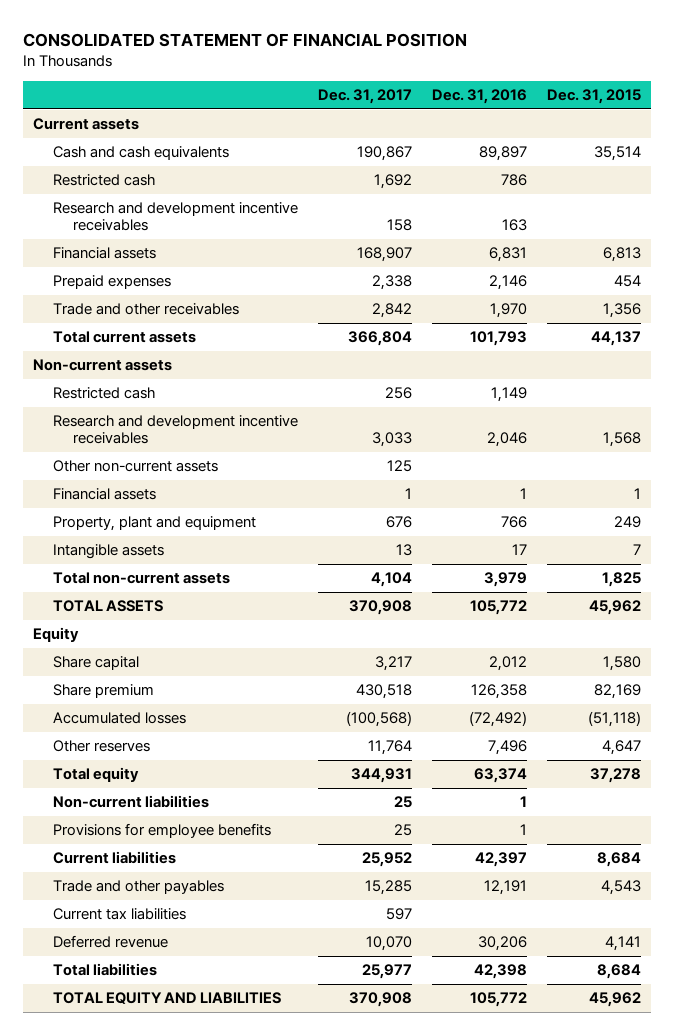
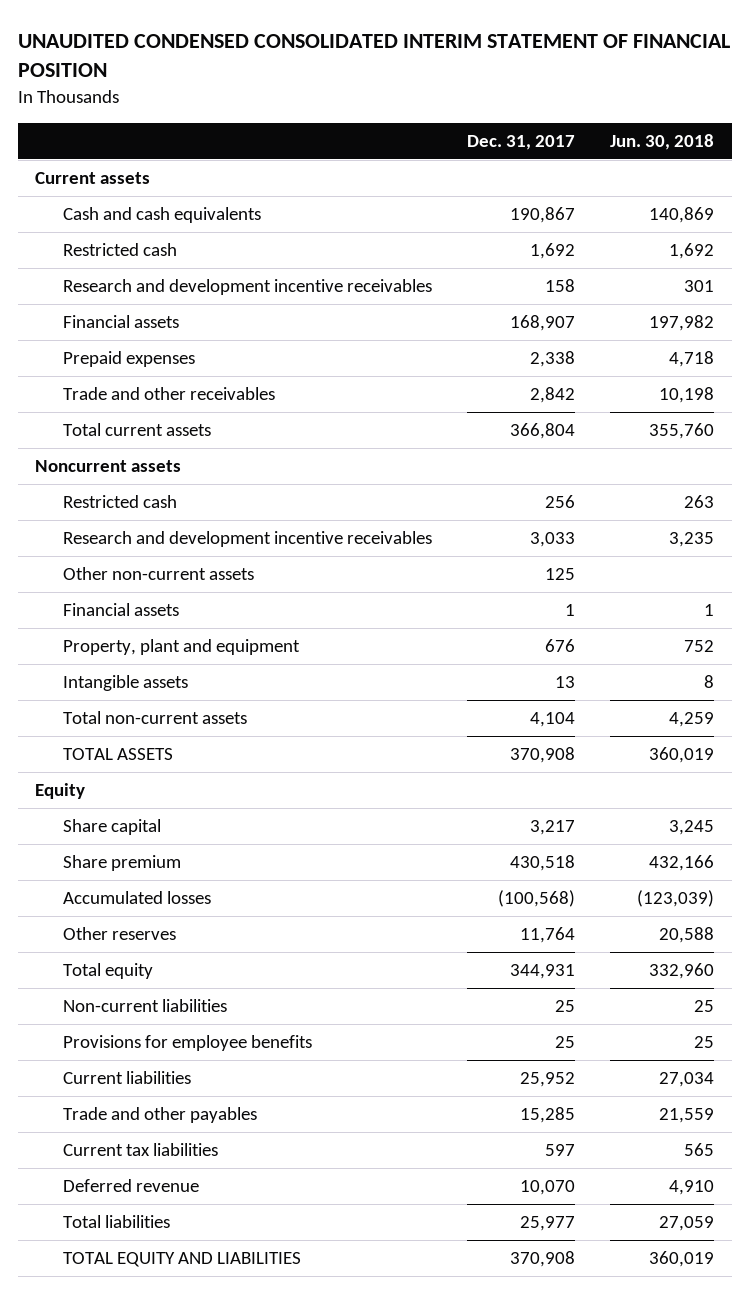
[22,33,467,48] CONSOLIDATED STATEMENT OF FINANCIAL POSITION -> [17,33,730,78] UNAUDITED CONDENSED CONSOLIDATED INTERIM STATEMENT OF FINANCIAL POSITION
[431,89,527,105] Dec. 31, 2016 -> none
[546,89,641,105] Dec. 31, 2015 -> none
none -> [610,133,715,150] Jun. 30, 2018
[32,359,172,372] Non-current assets -> [35,460,182,473] Noncurrent assets

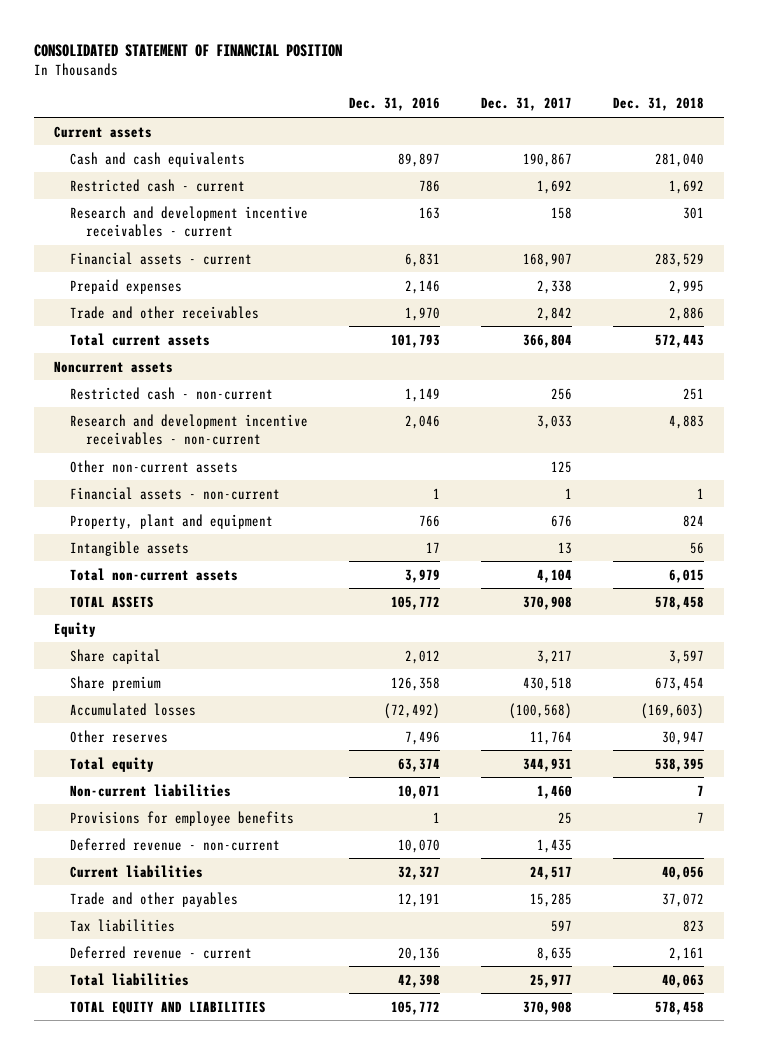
[17,33,730,78] UNAUDITED CONDENSED CONSOLIDATED INTERIM STATEMENT OF FINANCIAL POSITION -> [33,44,342,58] CONSOLIDATED STATEMENT OF FINANCIAL POSITION
[610,133,715,150] Jun. 30, 2018 -> none
none -> [348,97,440,112] Dec. 31, 2016
none -> [612,97,704,112] Dec. 31, 2018
[63,243,178,257] Restricted cash -> [70,178,246,192] Restricted cash - current
[63,279,433,296] Research and development incentive receivables -> [70,205,309,238] Research and development incentive receivables - current
[63,315,180,329] Financial assets -> [70,251,253,265] Financial assets - current
[63,495,178,509] Restricted cash -> [70,386,274,400] Restricted cash - non-current
[63,531,433,548] Research and development incentive receivables -> [70,413,309,446] Research and development incentive receivables - non-current
[63,603,180,617] Financial assets -> [70,486,281,500] Financial assets - non-current
[555,1000,576,1013] 25 -> [536,784,572,799] 1,460
none -> [70,837,281,851] Deferred revenue - non-current
[520,1072,576,1088] 25,952 -> [529,865,572,880] 24,517
[63,1143,219,1157] Current tax liabilities -> [70,918,176,932] Tax liabilities
[63,1179,200,1193] Deferred revenue -> [70,945,253,959] Deferred revenue - current
[520,1180,576,1196] 10,070 -> [536,946,572,961] 8,635

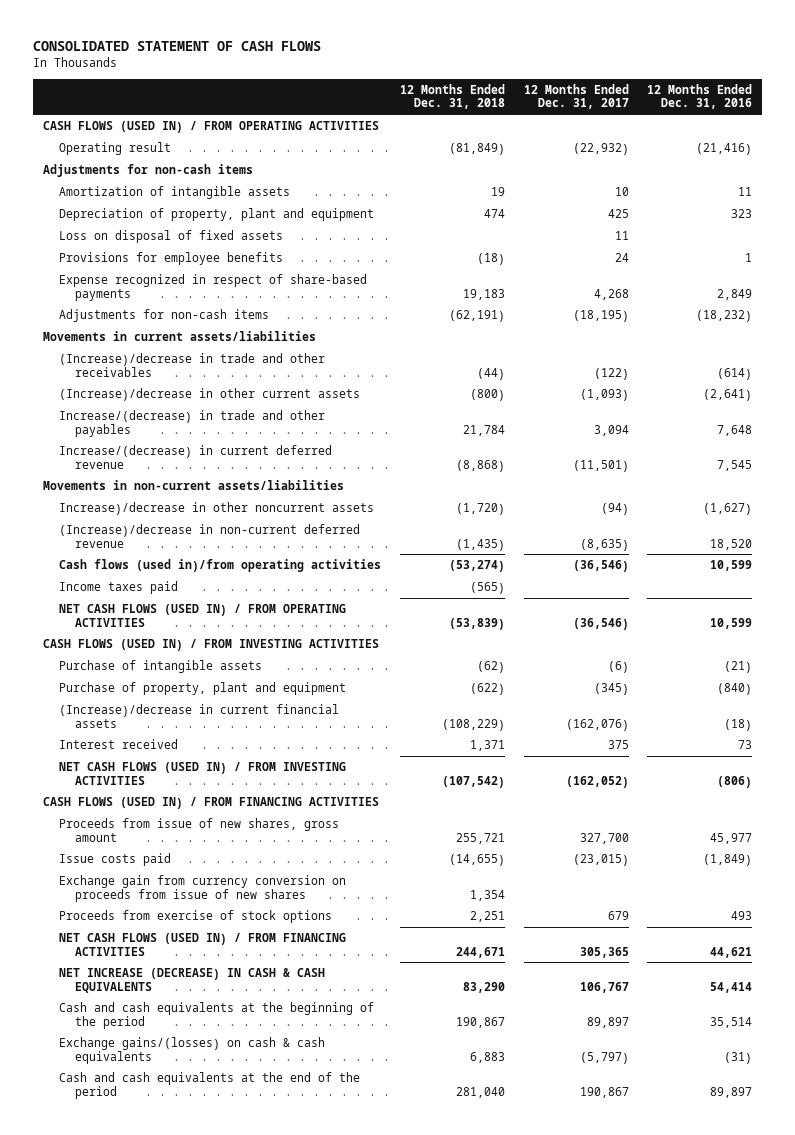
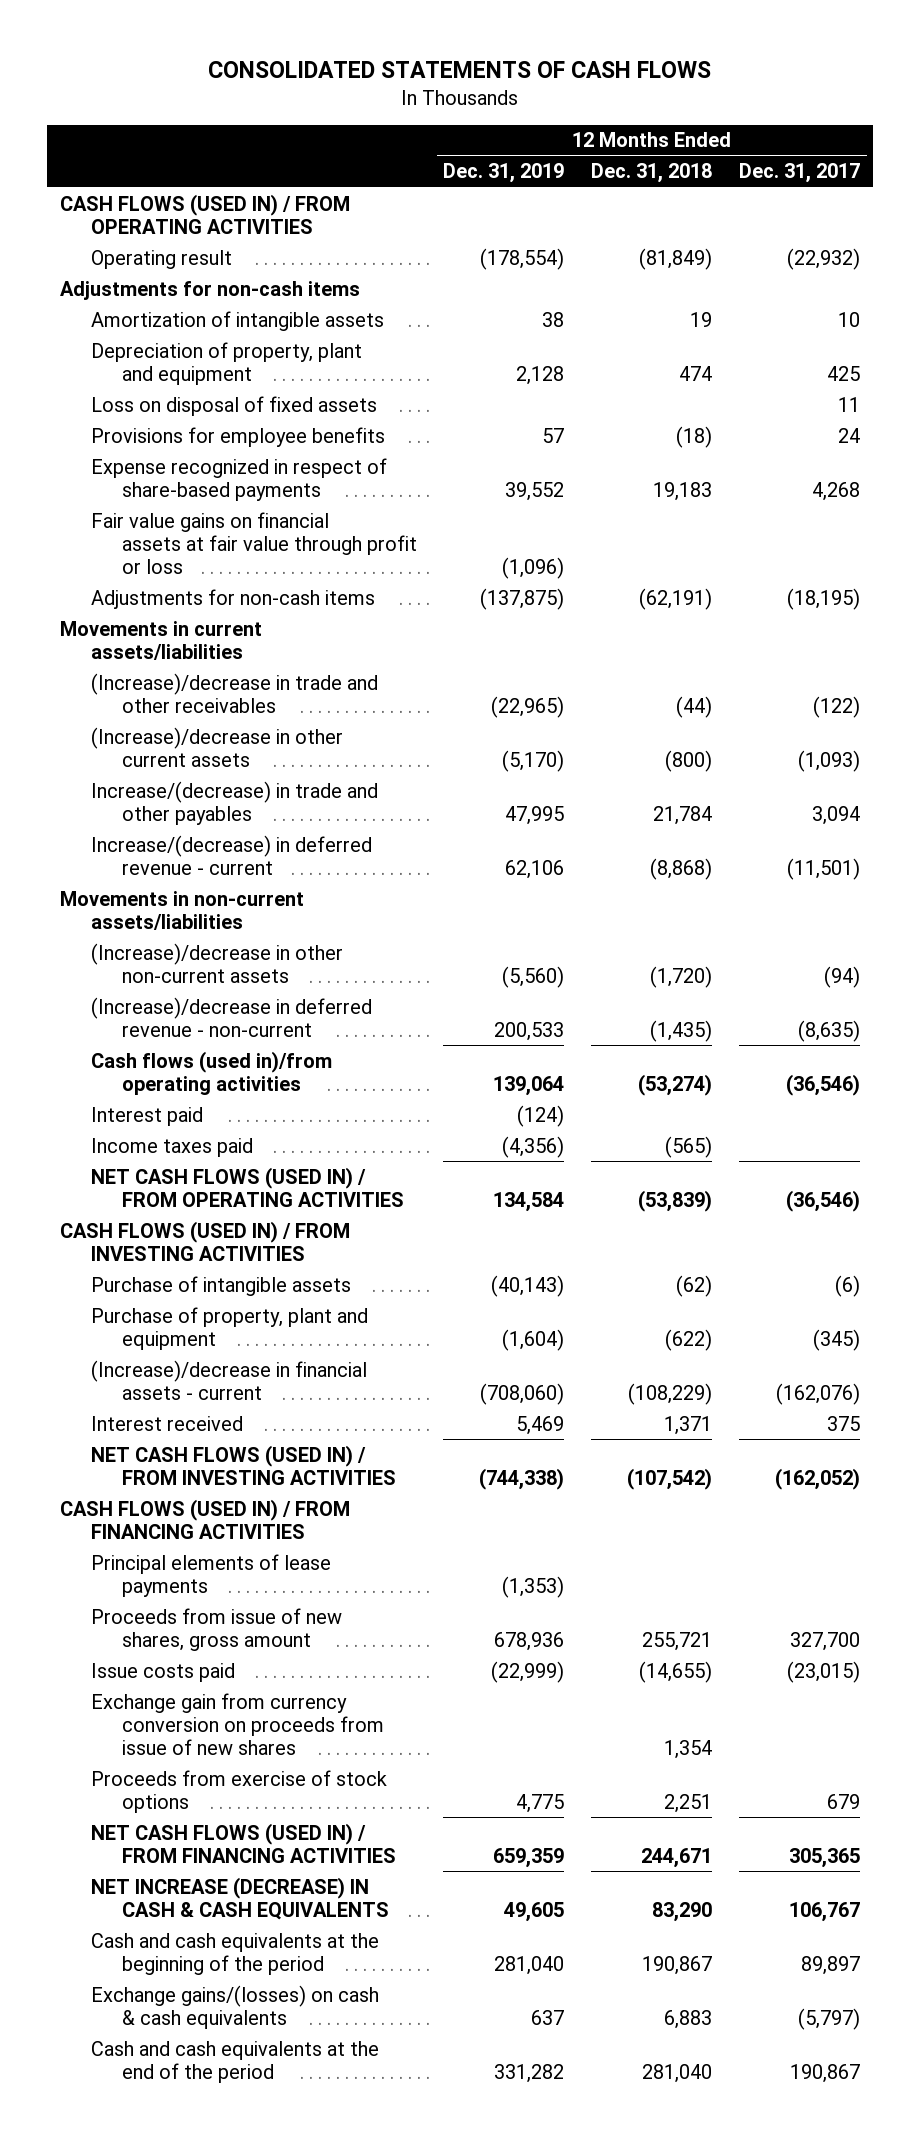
[33,41,322,52] CONSOLIDATED STATEMENT OF CASH FLOWS -> [208,60,712,78] CONSOLIDATED STATEMENTS OF CASH FLOWS
[647,83,753,110] 12 Months Ended Dec. 31, 2016 -> none
none -> [443,163,565,184] Dec. 31, 2019
none -> [90,511,417,574] Fair value gains on financial assets at fair value through profit or loss
[58,445,332,469] Increase/(decrease) in current deferred revenue -> [90,834,372,875] Increase/(decrease) in deferred revenue - current
[58,502,374,516] Increase)/decrease in other noncurrent assets -> [90,942,343,983] (Increase)/decrease in other non-current assets
[58,524,360,548] (Increase)/decrease in non-current deferred revenue -> [90,996,372,1037] (Increase)/decrease in deferred revenue - non-current
none -> [90,1106,203,1126] Interest paid
[58,704,339,728] (Increase)/decrease in current financial assets -> [90,1359,367,1400] (Increase)/decrease in financial assets - current
none -> [90,1553,331,1597] Principal elements of lease payments

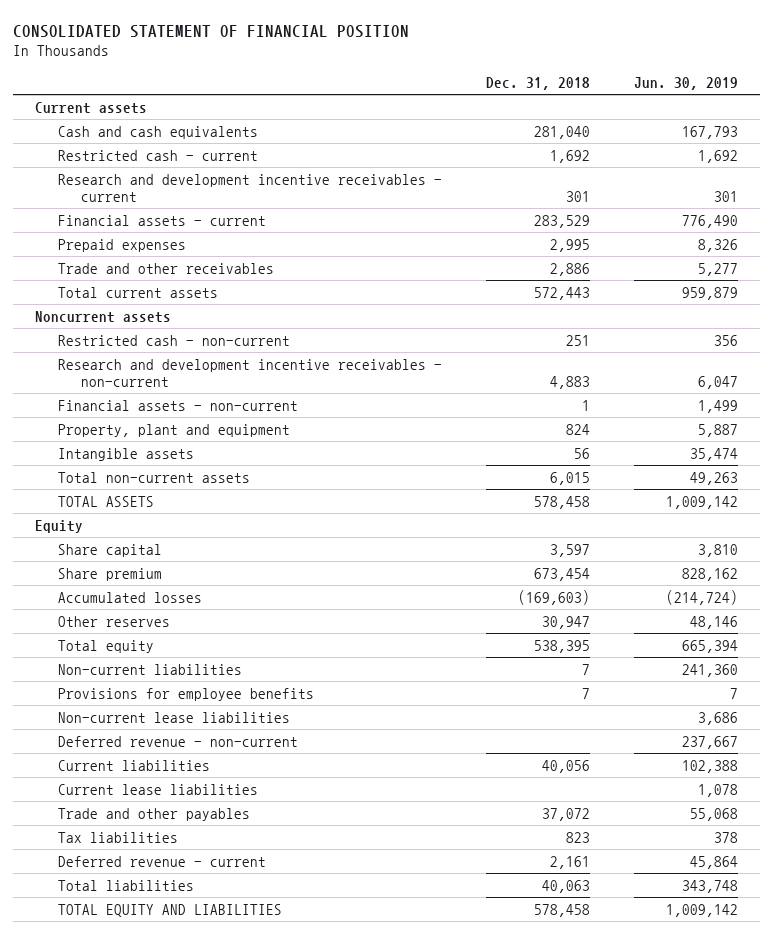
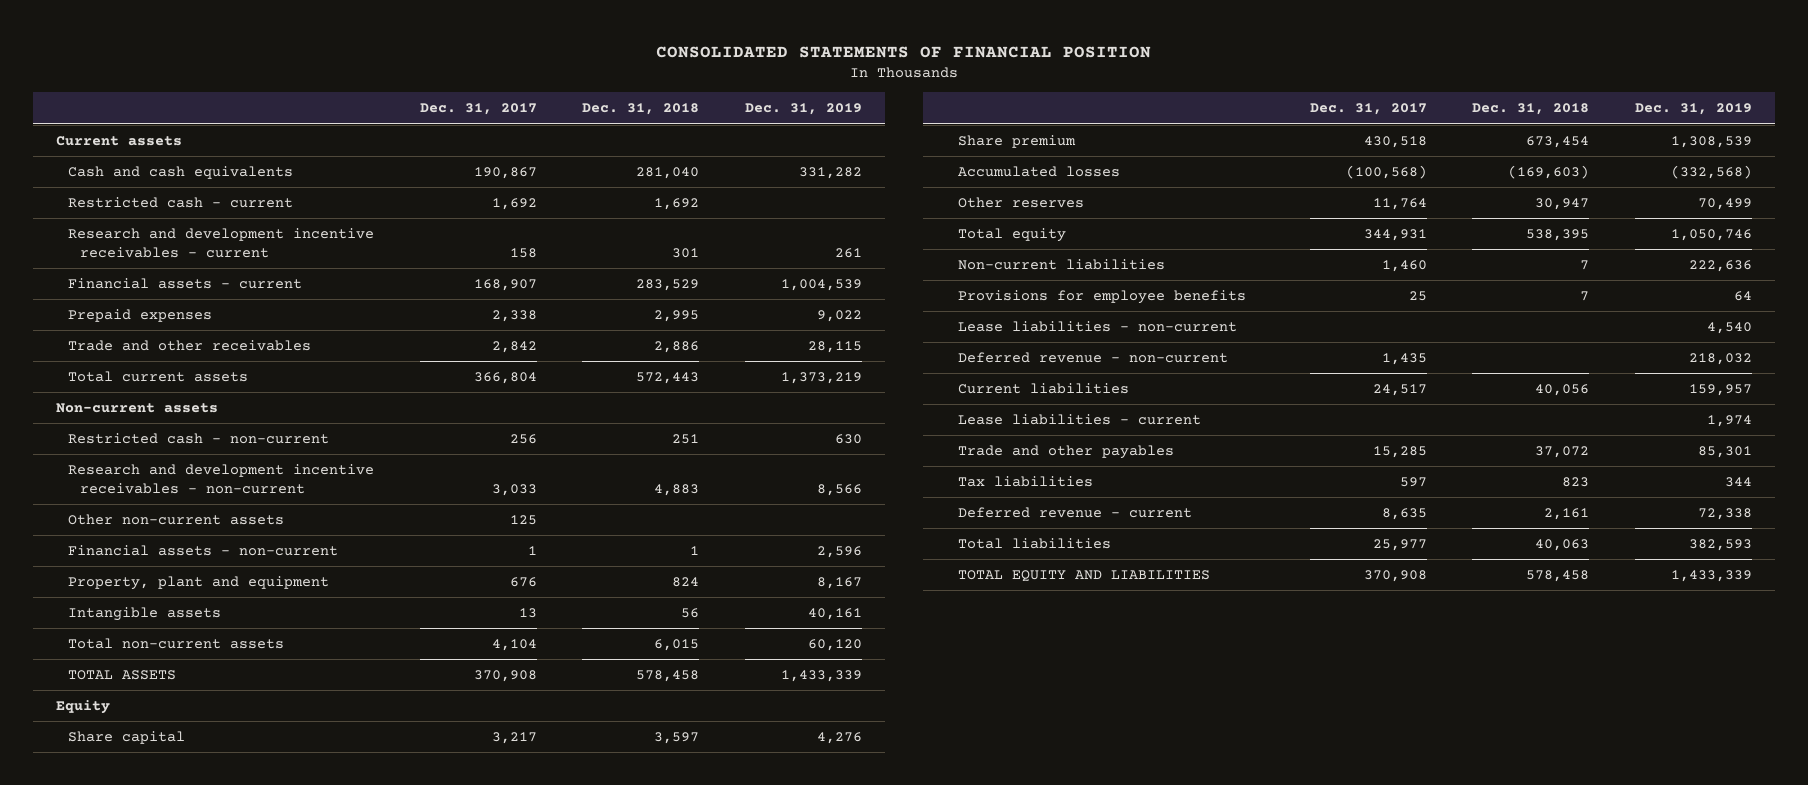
[12,24,409,38] CONSOLIDATED STATEMENT OF FINANCIAL POSITION -> [655,45,1151,58] CONSOLIDATED STATEMENTS OF FINANCIAL POSITION
[633,76,738,90] Jun. 30, 2019 -> none
none -> [419,103,537,116] Dec. 31, 2017
none -> [745,103,863,116] Dec. 31, 2019
[34,310,171,323] Noncurrent assets -> [55,402,218,413] Non-current assets
none -> [68,513,285,525] Other non-current assets
[58,711,291,723] Non-current lease liabilities -> [958,320,1238,332] Lease liabilities - non-current
[58,783,259,795] Current lease liabilities -> [958,413,1202,425] Lease liabilities - current

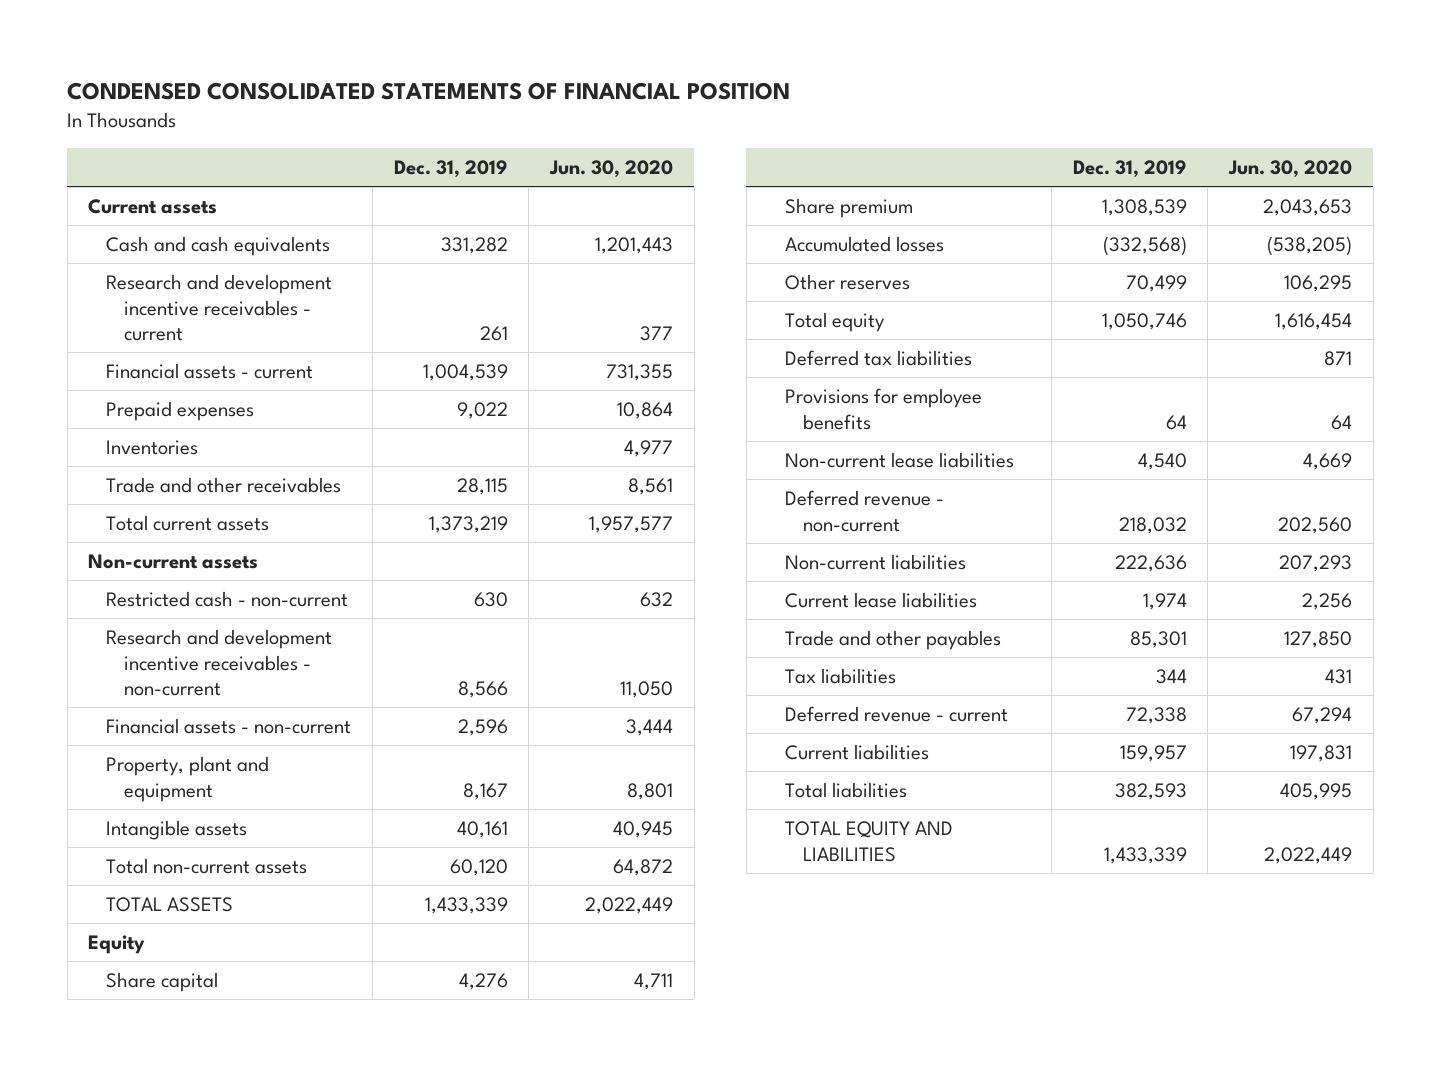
[655,45,1151,58] CONSOLIDATED STATEMENTS OF FINANCIAL POSITION -> [67,82,791,101] CONDENSED CONSOLIDATED STATEMENTS OF FINANCIAL POSITION
[419,103,537,116] Dec. 31, 2017 -> none
[582,103,700,116] Dec. 31, 2018 -> none
none -> [549,159,674,178] Jun. 30, 2020
[68,196,294,208] Restricted cash - current -> none
none -> [106,440,199,456] Inventories
[68,513,285,525] Other non-current assets -> none
none -> [785,350,973,367] Deferred tax liabilities
[958,320,1238,332] Lease liabilities - non-current -> [785,452,1015,469] Non-current lease liabilities
[958,258,1166,270] Non-current liabilities -> [785,554,967,571] Non-current liabilities
[958,413,1202,425] Lease liabilities - current -> [785,592,978,609] Current lease liabilities
[958,382,1130,394] Current liabilities -> [785,744,930,761] Current liabilities

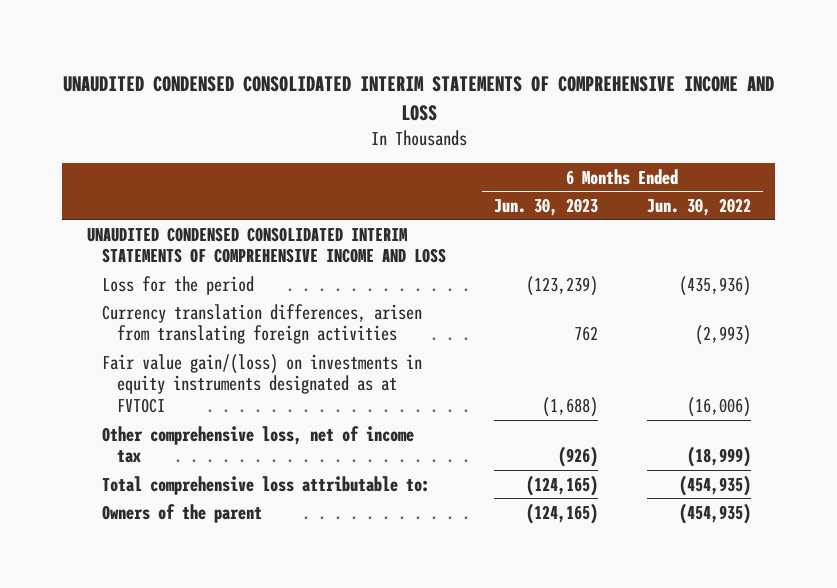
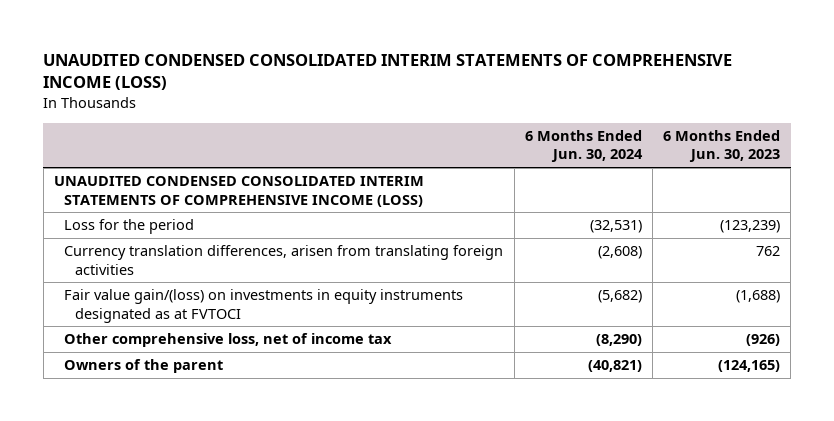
[62,76,774,121] UNAUDITED CONDENSED CONSOLIDATED INTERIM STATEMENTS OF COMPREHENSIVE INCOME AND LOSS -> [43,53,733,91] UNAUDITED CONDENSED CONSOLIDATED INTERIM STATEMENTS OF COMPREHENSIVE INCOME (LOSS)
[646,197,751,216] Jun. 30, 2022 -> none
none -> [524,129,643,163] 6 Months Ended Jun. 30, 2024
[86,226,446,264] UNAUDITED CONDENSED CONSOLIDATED INTERIM STATEMENTS OF COMPREHENSIVE INCOME AND LOSS -> [53,176,424,207] UNAUDITED CONDENSED CONSOLIDATED INTERIM STATEMENTS OF COMPREHENSIVE INCOME (LOSS)
[101,475,430,495] Total comprehensive loss attributable to: -> none

